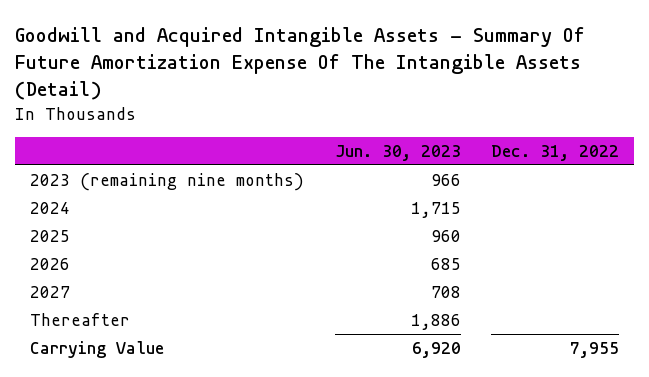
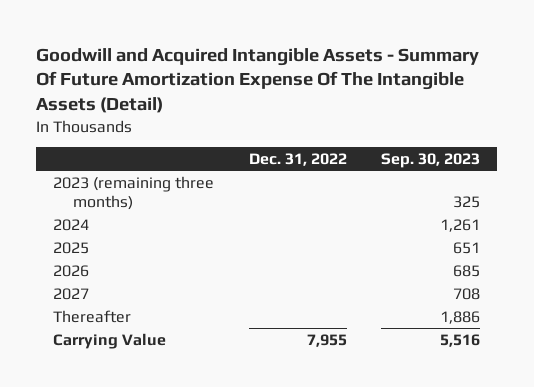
[334,144,461,161] Jun. 30, 2023 -> none
none -> [381,153,481,169] Sep. 30, 2023
[30,172,305,191] 2023 (remaining nine months) -> [53,175,215,210] 2023 (remaining three months)

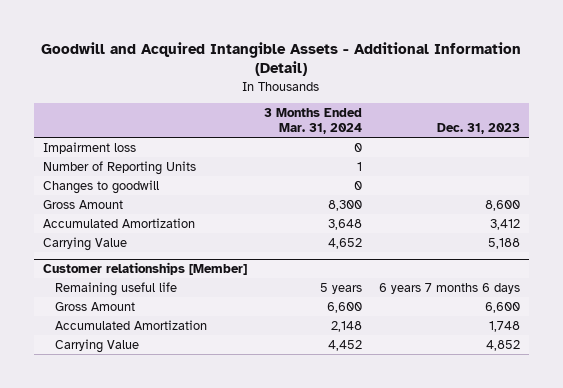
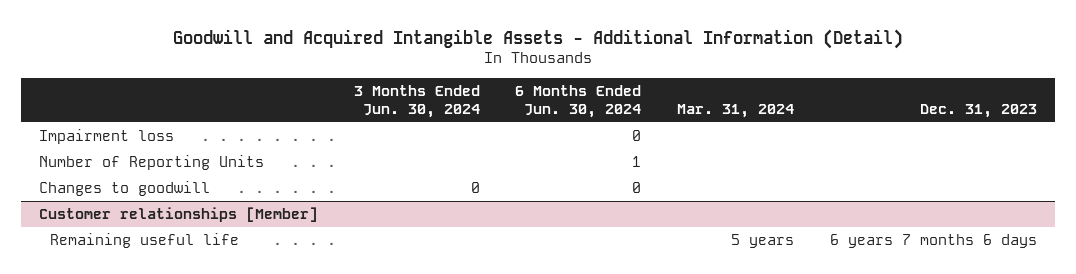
[263,107,362,134] 3 Months Ended Mar. 31, 2024 -> none
none -> [353,84,480,118] 3 Months Ended Jun. 30, 2024
none -> [515,84,642,118] 6 Months Ended Jun. 30, 2024
none -> [677,103,795,118] Mar. 31, 2024
[42,199,123,209] Gross Amount -> none
[42,217,195,228] Accumulated Amortization -> none
[42,236,127,251] Carrying Value -> none
[54,301,135,311] Gross Amount -> none
[54,319,207,330] Accumulated Amortization -> none
[54,338,139,353] Carrying Value -> none

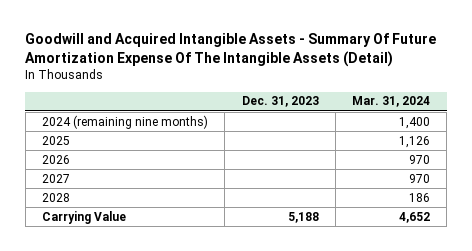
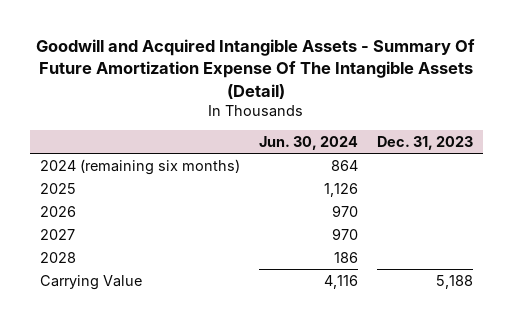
[352,96,431,108] Mar. 31, 2024 -> none
none -> [258,135,358,150] Jun. 30, 2024
[42,114,209,129] 2024 (remaining nine months) -> [39,158,240,175] 2024 (remaining six months)

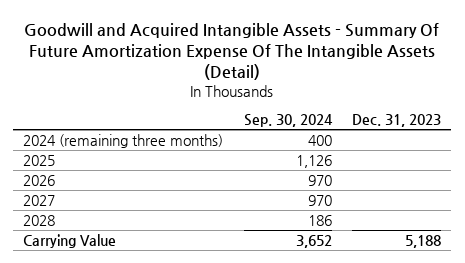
[258,135,358,150] Jun. 30, 2024 -> none
none -> [243,114,333,128] Sep. 30, 2024
[39,158,240,175] 2024 (remaining six months) -> [23,133,224,148] 2024 (remaining three months)

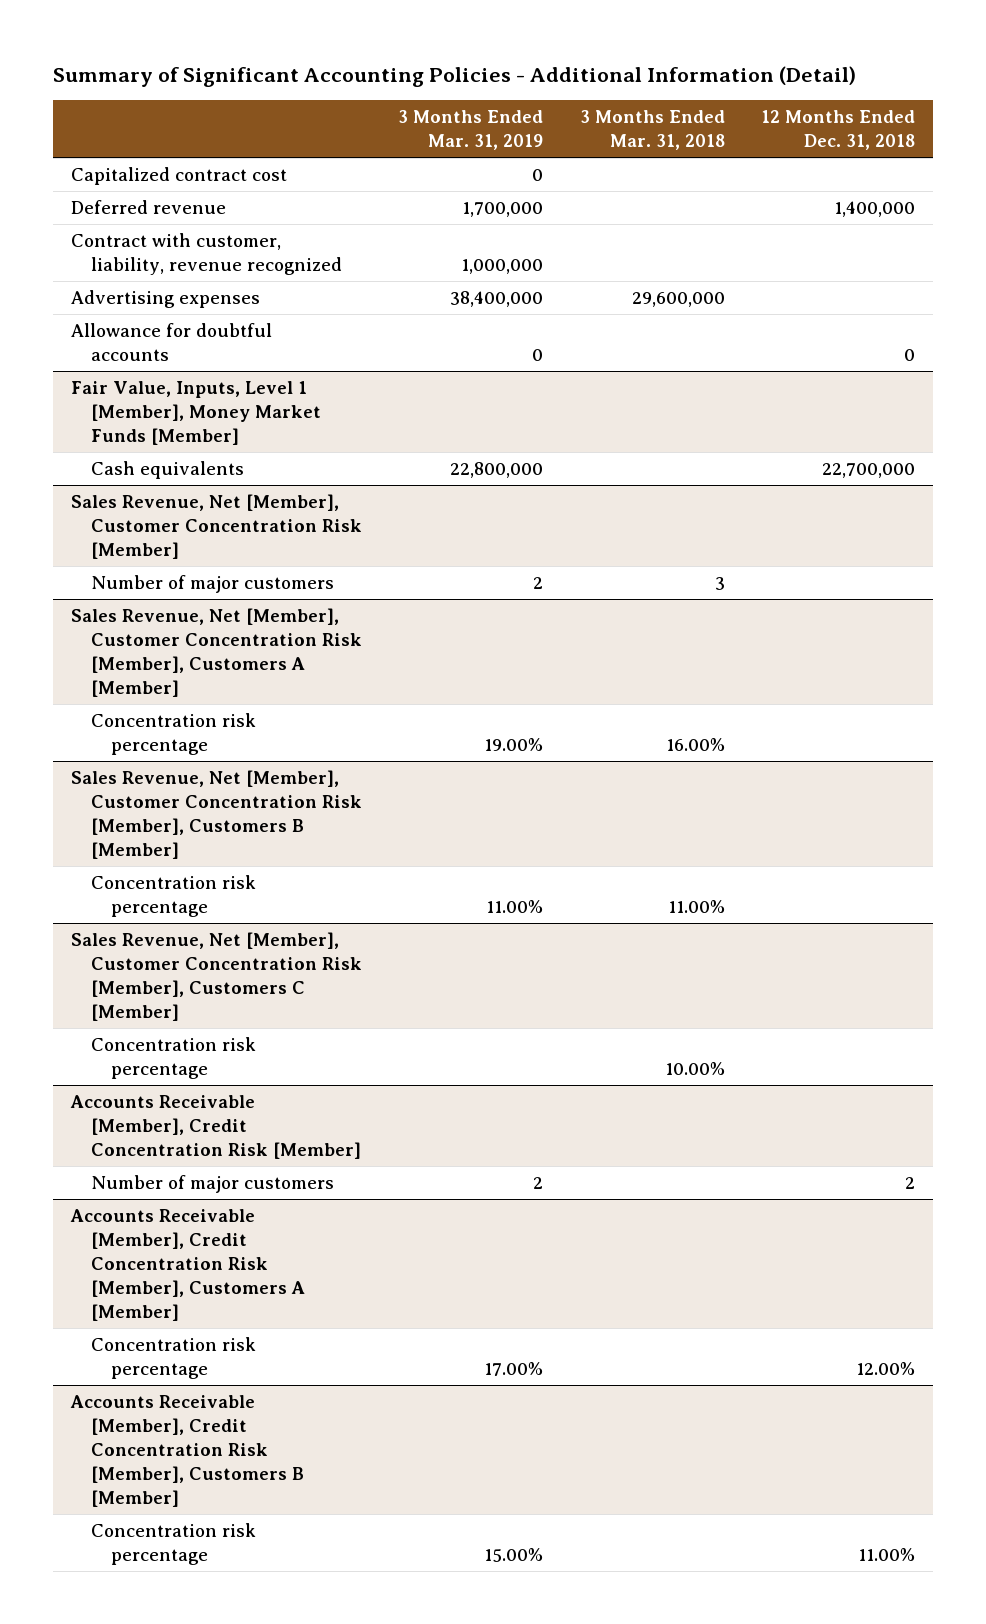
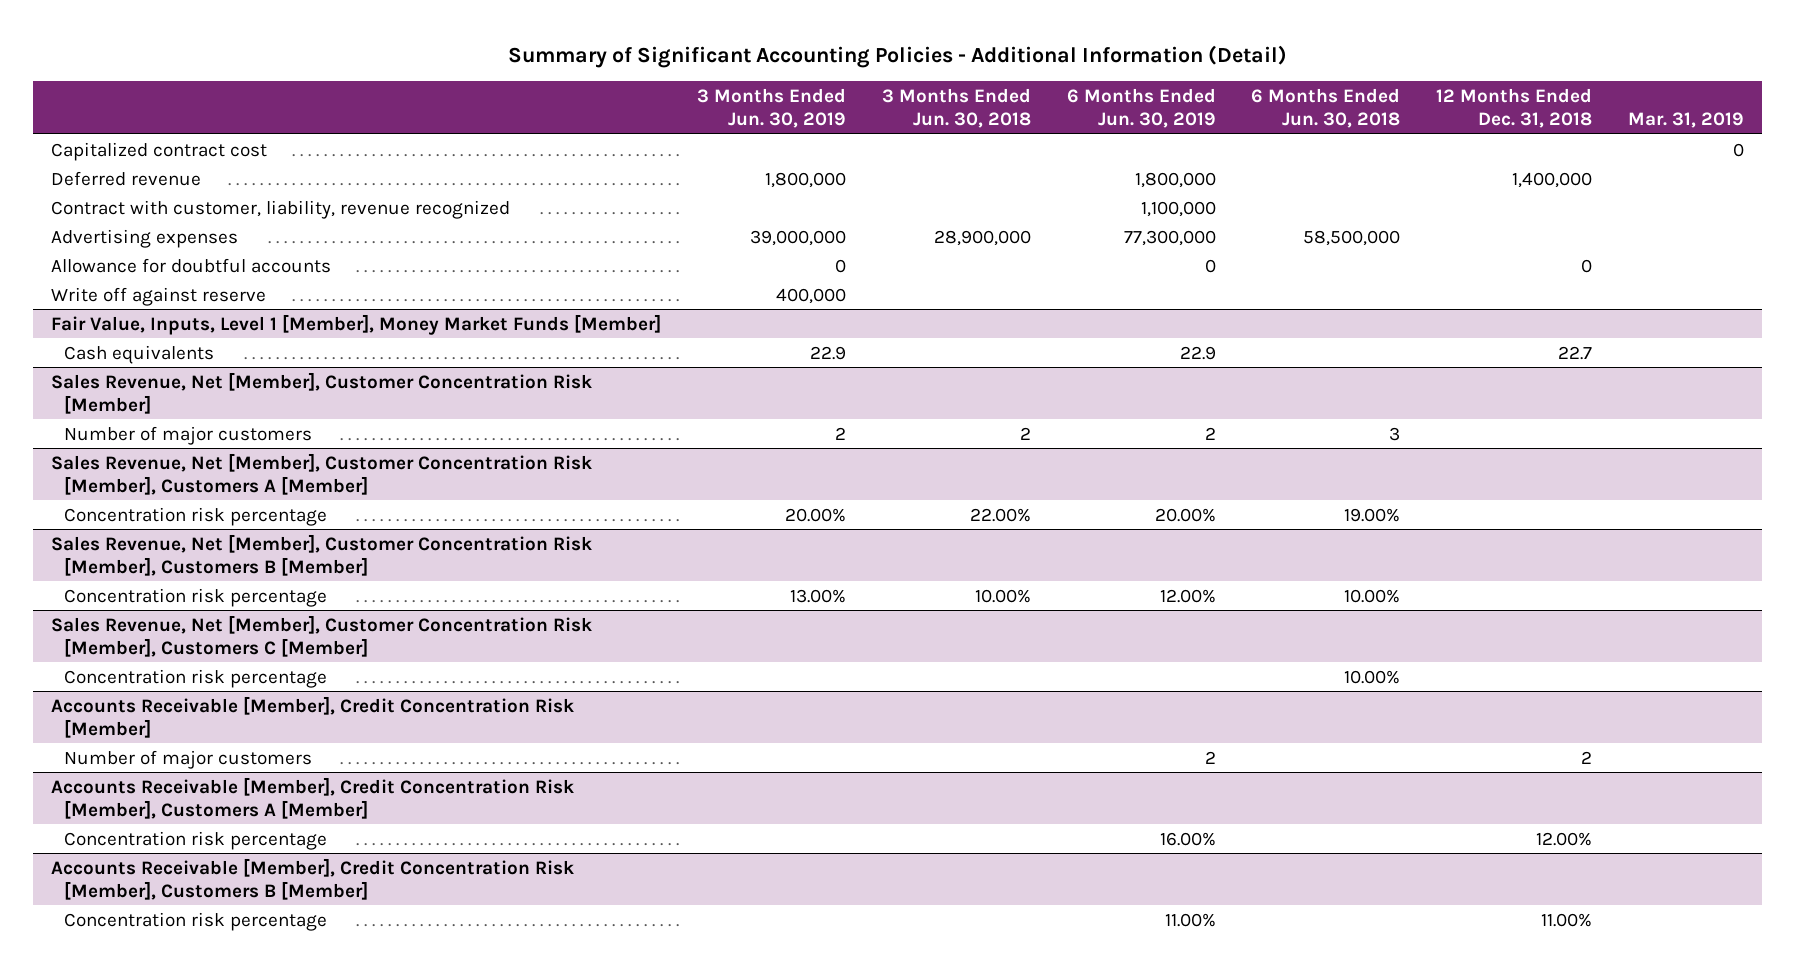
[398,110,544,151] 3 Months Ended Mar. 31, 2019 -> none
[579,110,725,151] 3 Months Ended Mar. 31, 2018 -> none
none -> [696,87,846,129] 3 Months Ended Jun. 30, 2019
none -> [881,87,1031,129] 3 Months Ended Jun. 30, 2018
none -> [1066,87,1216,129] 6 Months Ended Jun. 30, 2019
none -> [1251,87,1401,129] 6 Months Ended Jun. 30, 2018
none -> [1628,112,1745,129] Mar. 31, 2019
none -> [51,286,267,306] Write off against reserve
[822,463,916,479] 22,700,000 -> [1558,345,1593,360] 22.7

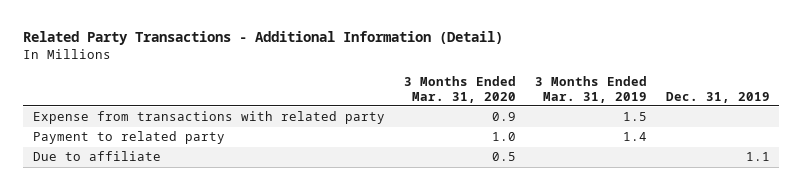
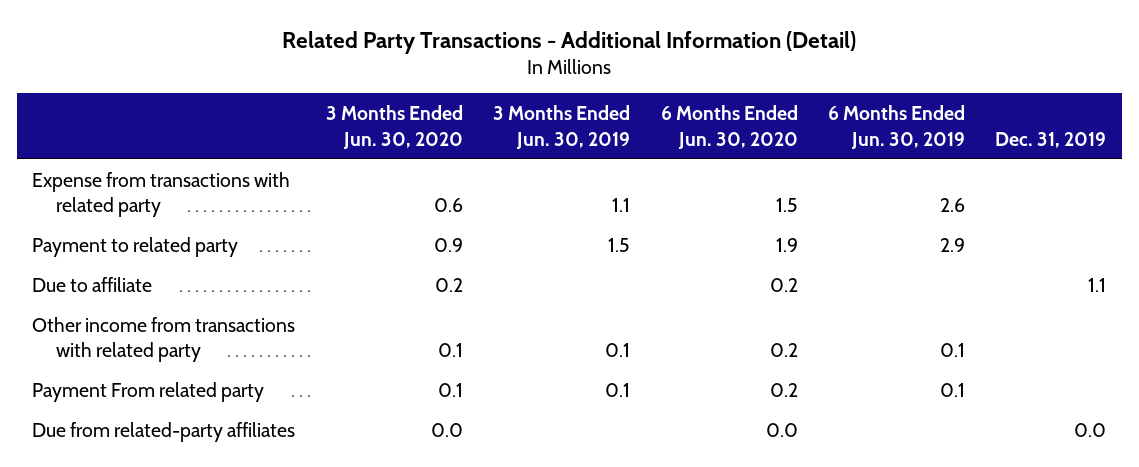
[403,75,516,103] 3 Months Ended Mar. 31, 2020 -> none
[534,75,647,103] 3 Months Ended Mar. 31, 2019 -> none
none -> [325,105,463,149] 3 Months Ended Jun. 30, 2020
none -> [493,105,631,149] 3 Months Ended Jun. 30, 2019
none -> [660,105,798,149] 6 Months Ended Jun. 30, 2020
none -> [828,105,966,149] 6 Months Ended Jun. 30, 2019
none -> [32,316,296,363] Other income from transactions with related party
none -> [32,381,265,402] Payment From related party
none -> [32,421,296,442] Due from related-party affiliates

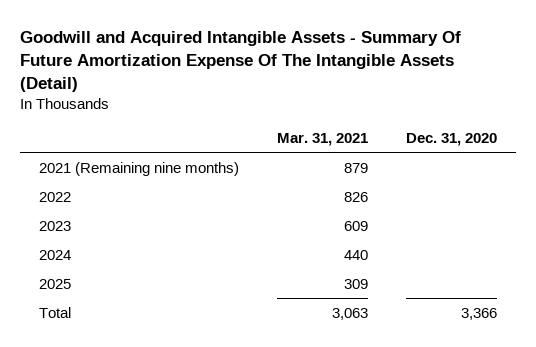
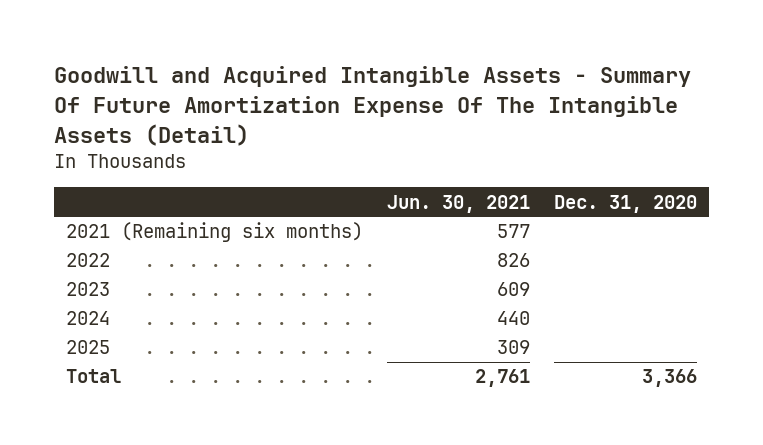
[277,132,369,146] Mar. 31, 2021 -> none
none -> [386,194,530,213] Jun. 30, 2021
[38,161,239,176] 2021 (Remaining nine months) -> [65,222,363,243] 2021 (Remaining six months)

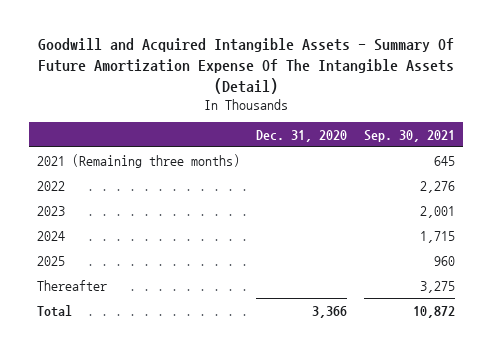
[386,194,530,213] Jun. 30, 2021 -> none
none -> [363,129,455,142] Sep. 30, 2021
[65,222,363,243] 2021 (Remaining six months) -> [36,153,240,168] 2021 (Remaining three months)
none -> [36,279,107,291] Thereafter

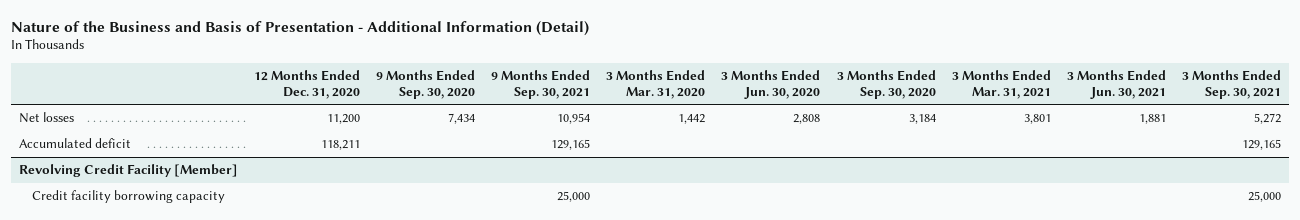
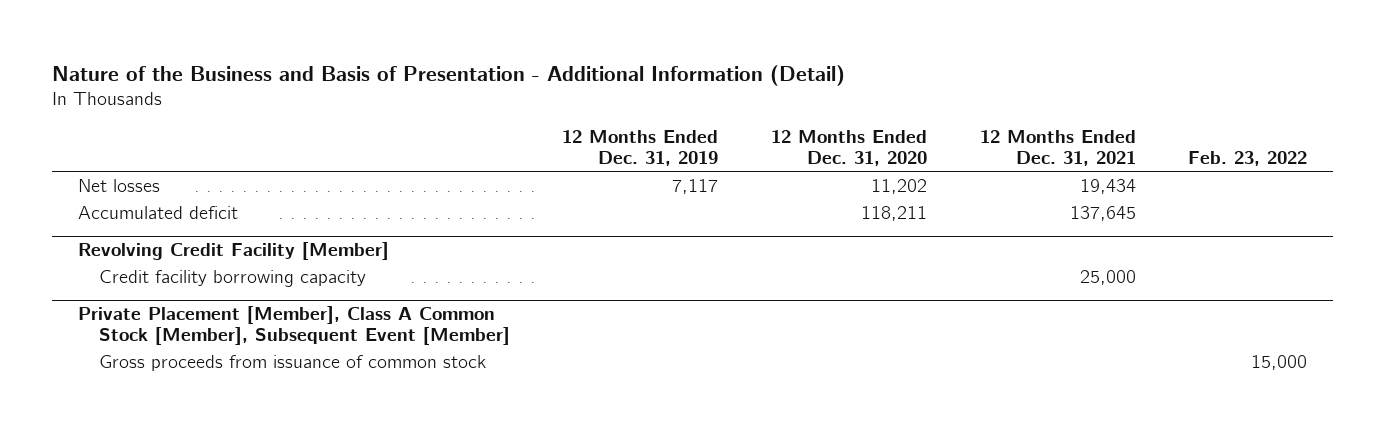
[376,70,476,99] 9 Months Ended Sep. 30, 2020 -> none
[491,70,591,99] 9 Months Ended Sep. 30, 2021 -> none
[606,70,706,99] 3 Months Ended Mar. 31, 2020 -> none
[721,70,821,99] 3 Months Ended Jun. 30, 2020 -> none
[836,70,936,99] 3 Months Ended Sep. 30, 2020 -> none
[951,70,1051,99] 3 Months Ended Mar. 31, 2021 -> none
[1066,70,1166,99] 3 Months Ended Jun. 30, 2021 -> none
[1181,70,1281,99] 3 Months Ended Sep. 30, 2021 -> none
none -> [562,130,719,167] 12 Months Ended Dec. 31, 2019
none -> [979,130,1136,167] 12 Months Ended Dec. 31, 2021
none -> [1188,151,1308,167] Feb. 23, 2022
[327,114,361,125] 11,200 -> [870,178,927,194] 11,202
none -> [78,306,510,346] Private Placement [Member], Class A Common Stock [Member], Subsequent Event [Member]
none -> [98,354,486,371] Gross proceeds from issuance of common stock

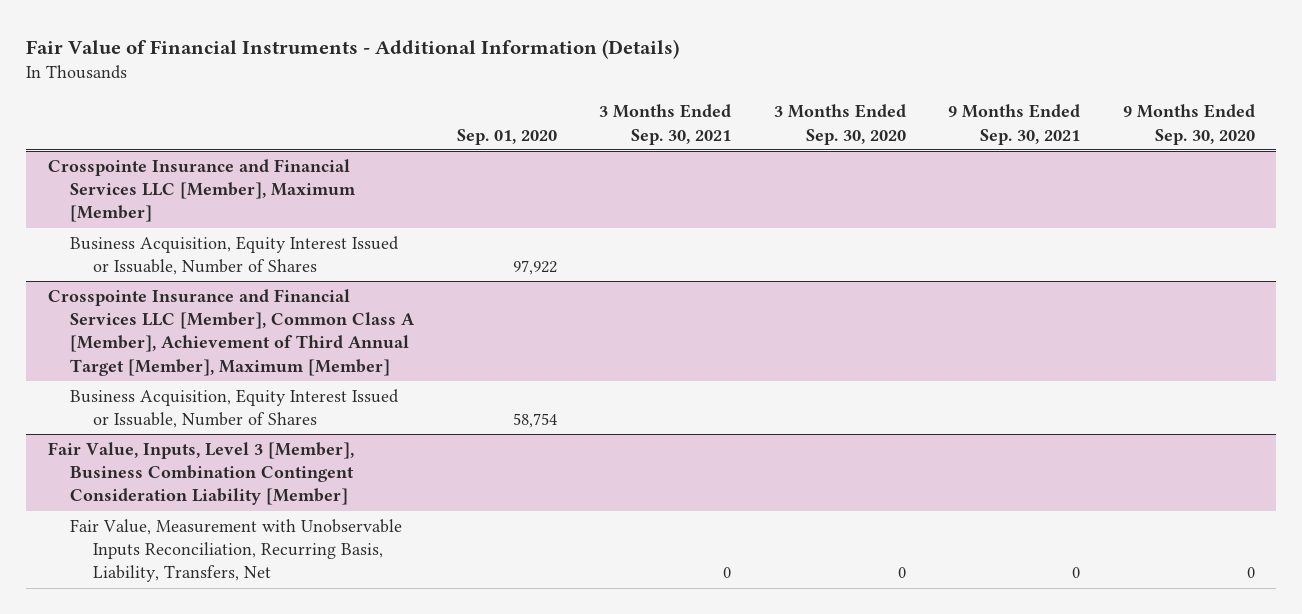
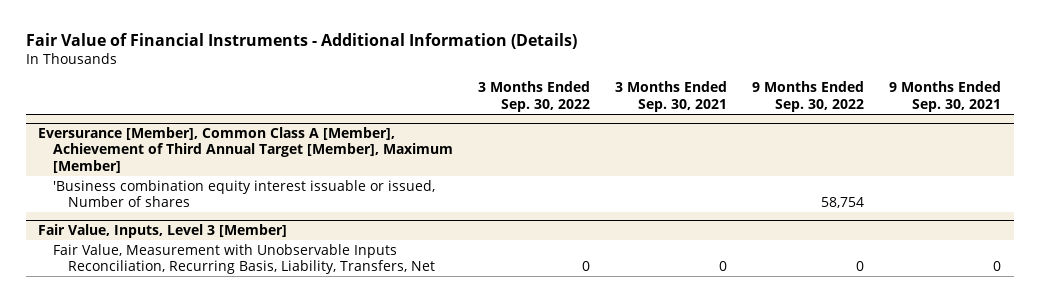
[456,128,557,145] Sep. 01, 2020 -> none
[773,104,906,145] 3 Months Ended Sep. 30, 2020 -> none
[1122,104,1255,145] 9 Months Ended Sep. 30, 2020 -> none
none -> [478,81,591,112] 3 Months Ended Sep. 30, 2022
none -> [752,81,865,112] 9 Months Ended Sep. 30, 2022
[47,158,357,223] Crosspointe Insurance and Financial Services LLC [Member], Maximum [Member] -> none
[70,235,400,276] Business Acquisition, Equity Interest Issued or Issuable, Number of Shares -> none
[47,288,416,376] Crosspointe Insurance and Financial Services LLC [Member], Common Class A [Member], Achievement of Third Annual Target [Member], Maximum [Member] -> [38,126,454,173] Eversurance [Member], Common Class A [Member], Achievement of Third Annual Target [Member], Maximum [Member]
[70,388,400,429] Business Acquisition, Equity Interest Issued or Issuable, Number of Shares -> [53,179,436,208] 'Business combination equity interest issuable or issued, Number of shares
[47,441,355,506] Fair Value, Inputs, Level 3 [Member], Business Combination Contingent Consideration Liability [Member] -> [38,223,288,238] Fair Value, Inputs, Level 3 [Member]

